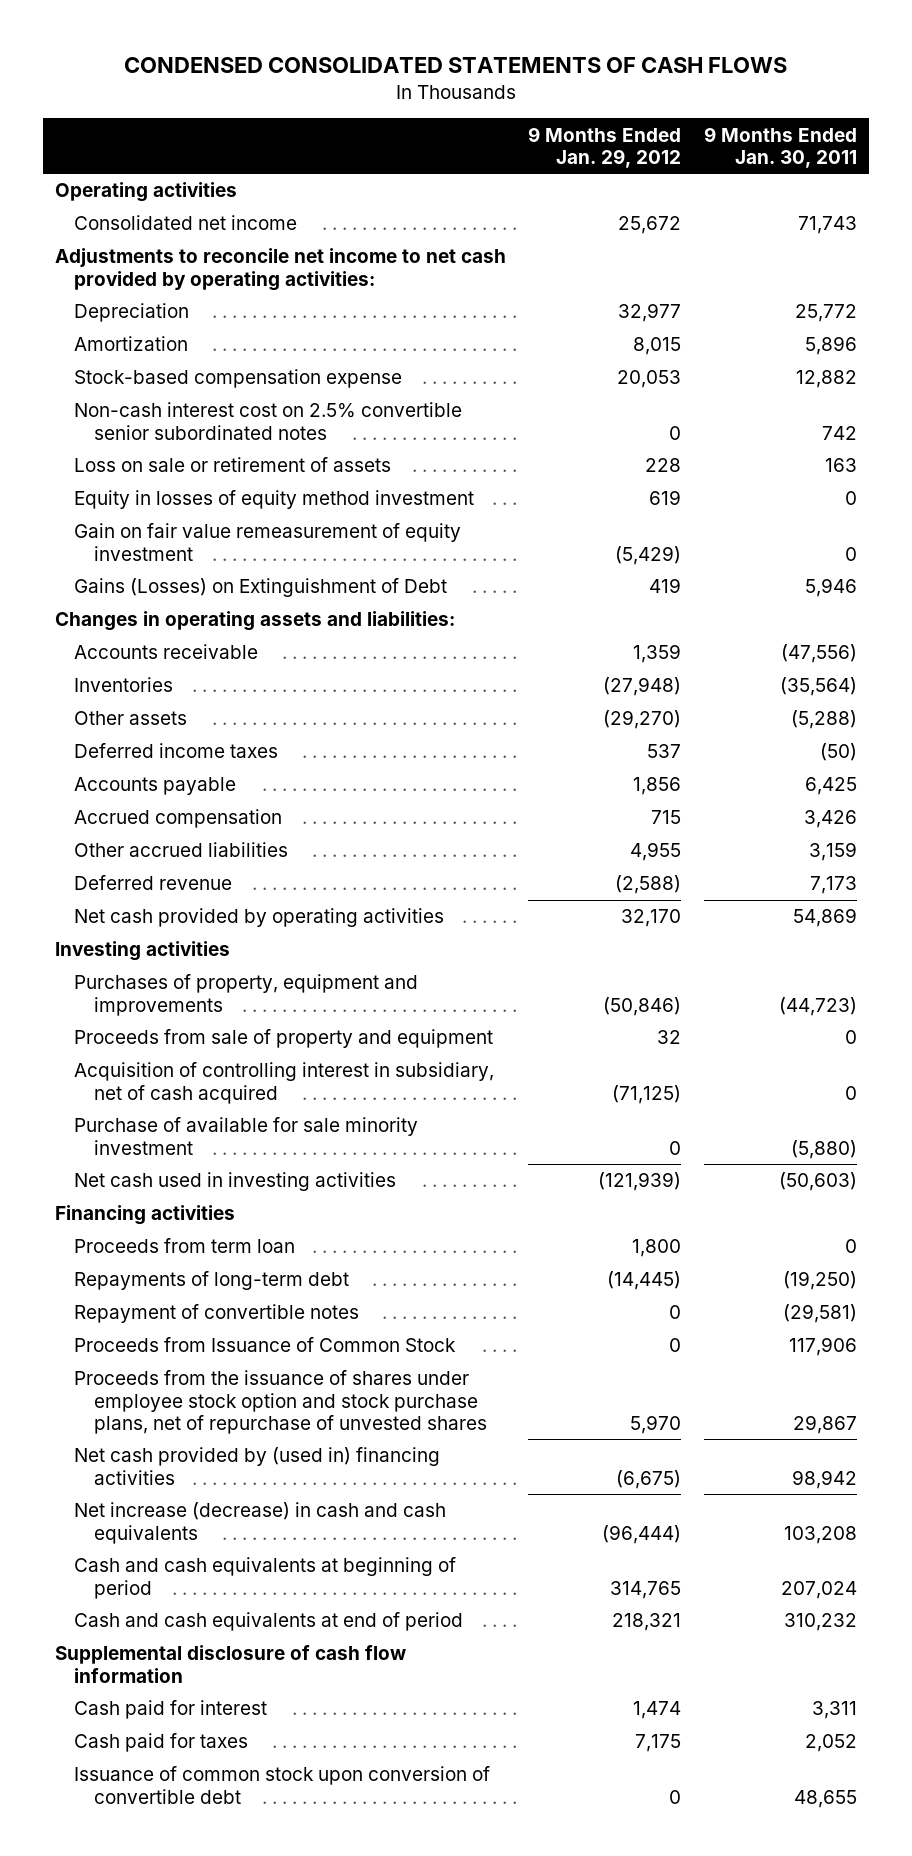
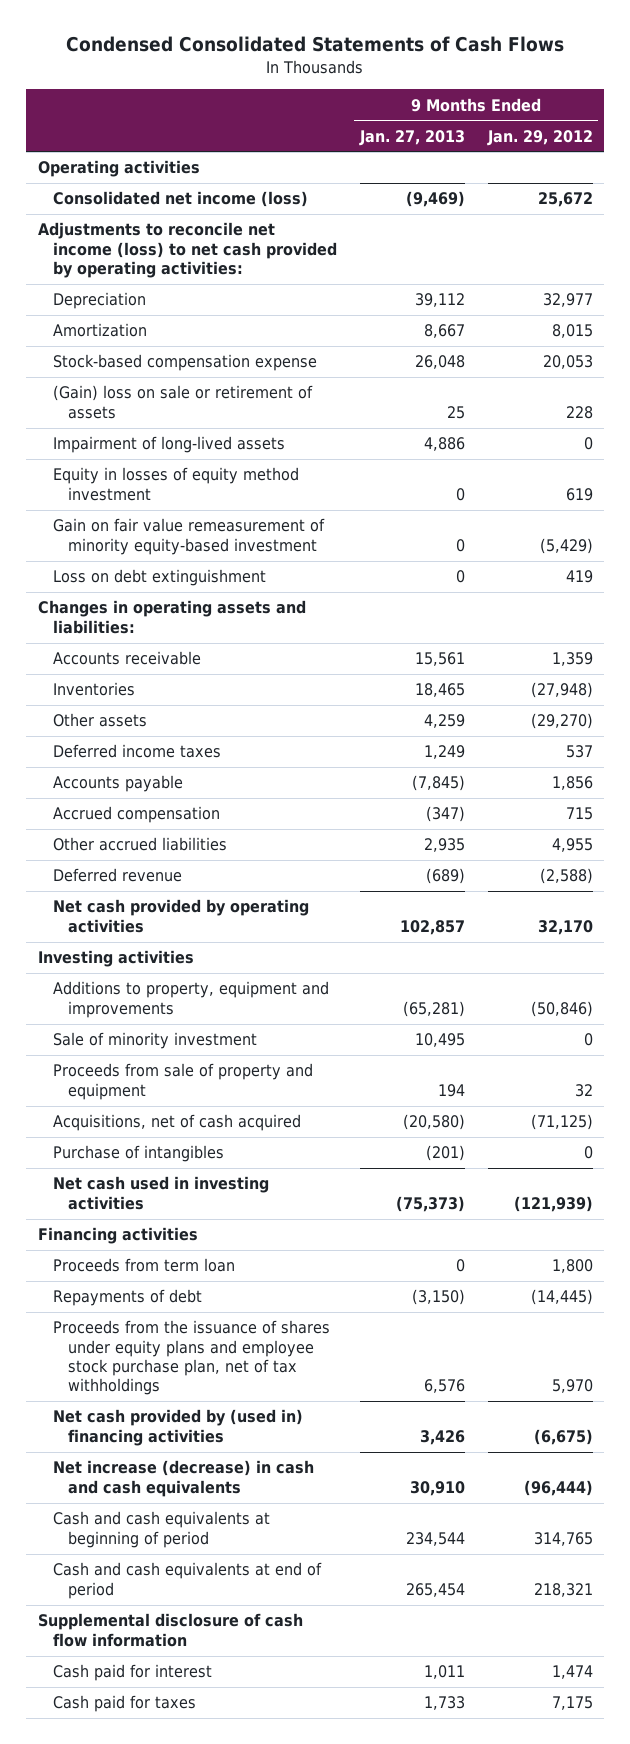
[123,57,787,74] CONDENSED CONSOLIDATED STATEMENTS OF CASH FLOWS -> [66,36,565,53] Condensed Consolidated Statements of Cash Flows
[704,126,858,169] 9 Months Ended Jan. 30, 2011 -> none
none -> [358,129,465,146] Jan. 27, 2013
[74,215,298,231] Consolidated net income -> [52,191,308,208] Consolidated net income (loss)
[54,248,506,291] Adjustments to reconcile net income to net cash provided by operating activities: -> [37,222,337,279] Adjustments to reconcile net income (loss) to net cash provided by operating activities:
[74,402,463,440] Non-cash interest cost on 2.5% convertible senior subordinated notes -> none
[74,457,392,473] Loss on sale or retirement of assets -> [52,385,313,419] (Gain) loss on sale or retirement of assets
none -> [52,436,285,454] Impairment of long-lived assets
[74,523,462,561] Gain on fair value remeasurement of equity investment -> [52,518,325,555] Gain on fair value remeasurement of minority equity-based investment
[74,578,448,598] Gains (Losses) on Extinguishment of Debt -> [52,569,266,587] Loss on debt extinguishment
[74,974,419,1016] Purchases of property, equipment and improvements -> [52,981,329,1018] Additions to property, equipment and improvements
none -> [52,1032,257,1050] Sale of minority investment
[74,1117,419,1155] Purchase of available for sale minority investment -> none
[74,1062,495,1104] Acquisition of controlling interest in subsidiary, net of cash acquired -> [52,1114,301,1132] Acquisitions, net of cash acquired
none -> [52,1145,224,1163] Purchase of intangibles
[74,1304,360,1324] Repayment of convertible notes -> none
[74,1337,457,1353] Proceeds from Issuance of Common Stock -> none
[74,1271,350,1291] Repayments of long-term debt -> [52,1289,202,1307] Repayments of debt
[74,1370,487,1435] Proceeds from the issuance of shares under employee stock option and stock purchase plans, net of repurchase of unvested shares -> [52,1320,330,1396] Proceeds from the issuance of shares under equity plans and employee stock purchase plan, net of tax withholdings
[74,1766,491,1804] Issuance of common stock upon conversion of convertible debt -> none

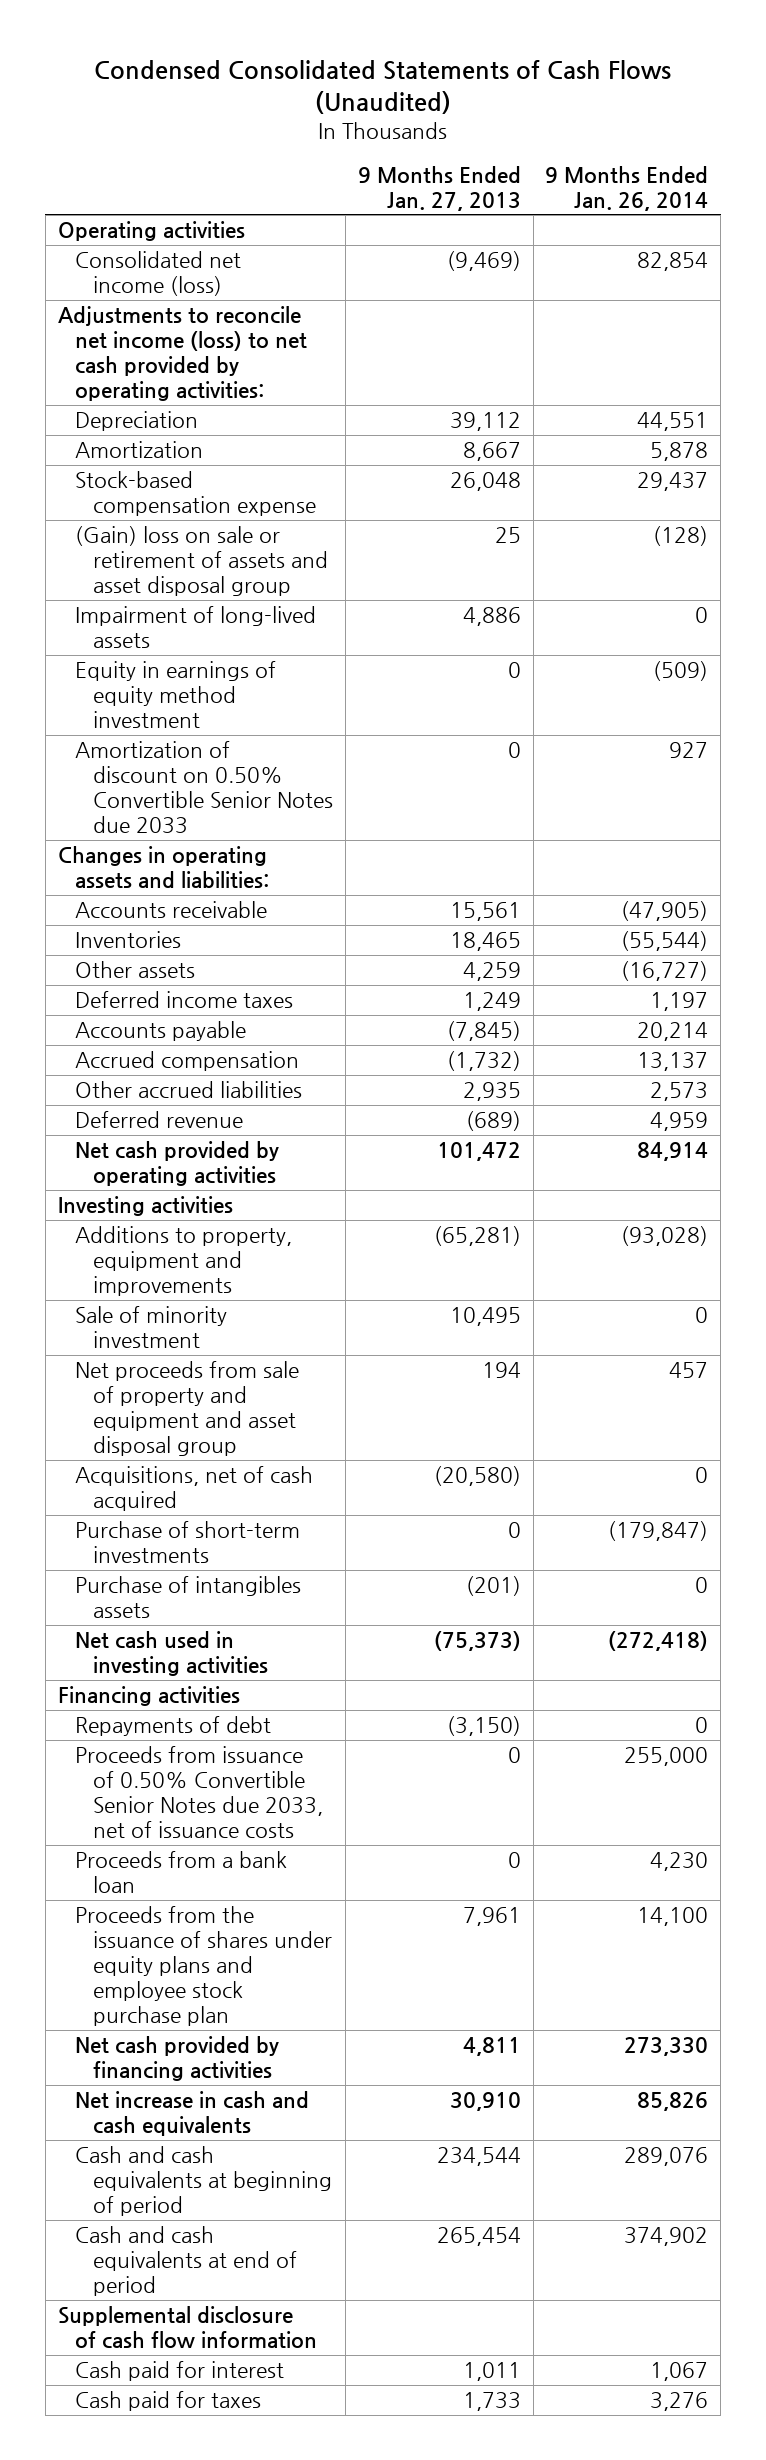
[66,36,565,53] Condensed Consolidated Statements of Cash Flows -> [93,59,671,115] Condensed Consolidated Statements of Cash Flows (Unaudited)
[486,129,593,146] Jan. 29, 2012 -> none
none -> [545,165,709,211] 9 Months Ended Jan. 26, 2014
[52,385,313,419] (Gain) loss on sale or retirement of assets -> [75,526,329,597] (Gain) loss on sale or retirement of assets and asset disposal group
[52,518,325,555] Gain on fair value remeasurement of minority equity-based investment -> none
[52,569,266,587] Loss on debt extinguishment -> none
[52,467,299,501] Equity in losses of equity method investment -> [75,661,277,729] Equity in earnings of equity method investment
none -> [75,741,334,834] Amortization of discount on 0.50% Convertible Senior Notes due 2033
[425,806,465,823] (347) -> [446,1051,521,1072] (1,732)
[399,919,465,935] 102,857 -> [436,1142,521,1162] 101,472
[52,1063,313,1100] Proceeds from sale of property and equipment -> [75,1361,300,1456] Net proceeds from sale of property and equipment and asset disposal group
none -> [75,1521,301,1564] Purchase of short-term investments
[52,1145,224,1163] Purchase of intangibles -> [75,1576,302,1619] Purchase of intangibles assets
[52,1258,235,1273] Proceeds from term loan -> none
none -> [75,1746,324,1838] Proceeds from issuance of 0.50% Convertible Senior Notes due 2033, net of issuance costs
none -> [75,1851,288,1894] Proceeds from a bank loan
[52,1320,330,1396] Proceeds from the issuance of shares under equity plans and employee stock purchase plan, net of tax withholdings -> [75,1906,333,2026] Proceeds from the issuance of shares under equity plans and employee stock purchase plan
[423,1379,465,1394] 6,576 -> [462,1907,521,1927] 7,961
[52,1409,303,1446] Net cash provided by (used in) financing activities -> [75,2036,280,2082] Net cash provided by financing activities
[419,1429,465,1445] 3,426 -> [462,2037,521,2057] 4,811
[52,1460,314,1497] Net increase (decrease) in cash and cash equivalents -> [75,2091,310,2137] Net increase in cash and cash equivalents

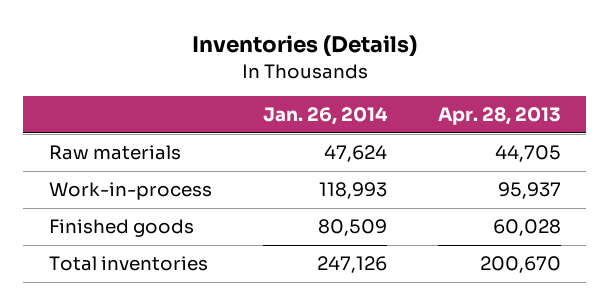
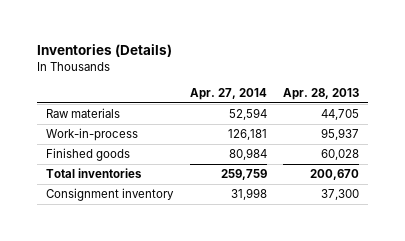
[262,107,388,126] Jan. 26, 2014 -> none
none -> [189,87,267,100] Apr. 27, 2014
none -> [45,188,174,202] Consignment inventory

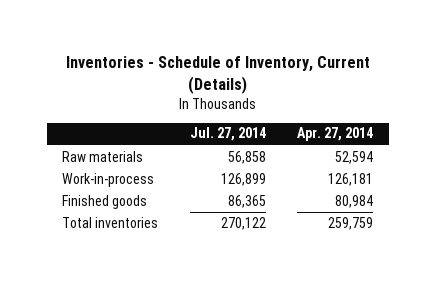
[37,44,173,58] Inventories (Details) -> [65,56,370,94] Inventories - Schedule of Inventory, Current (Details)
[283,87,360,100] Apr. 28, 2013 -> none
none -> [189,127,266,142] Jul. 27, 2014
[45,188,174,202] Consignment inventory -> none

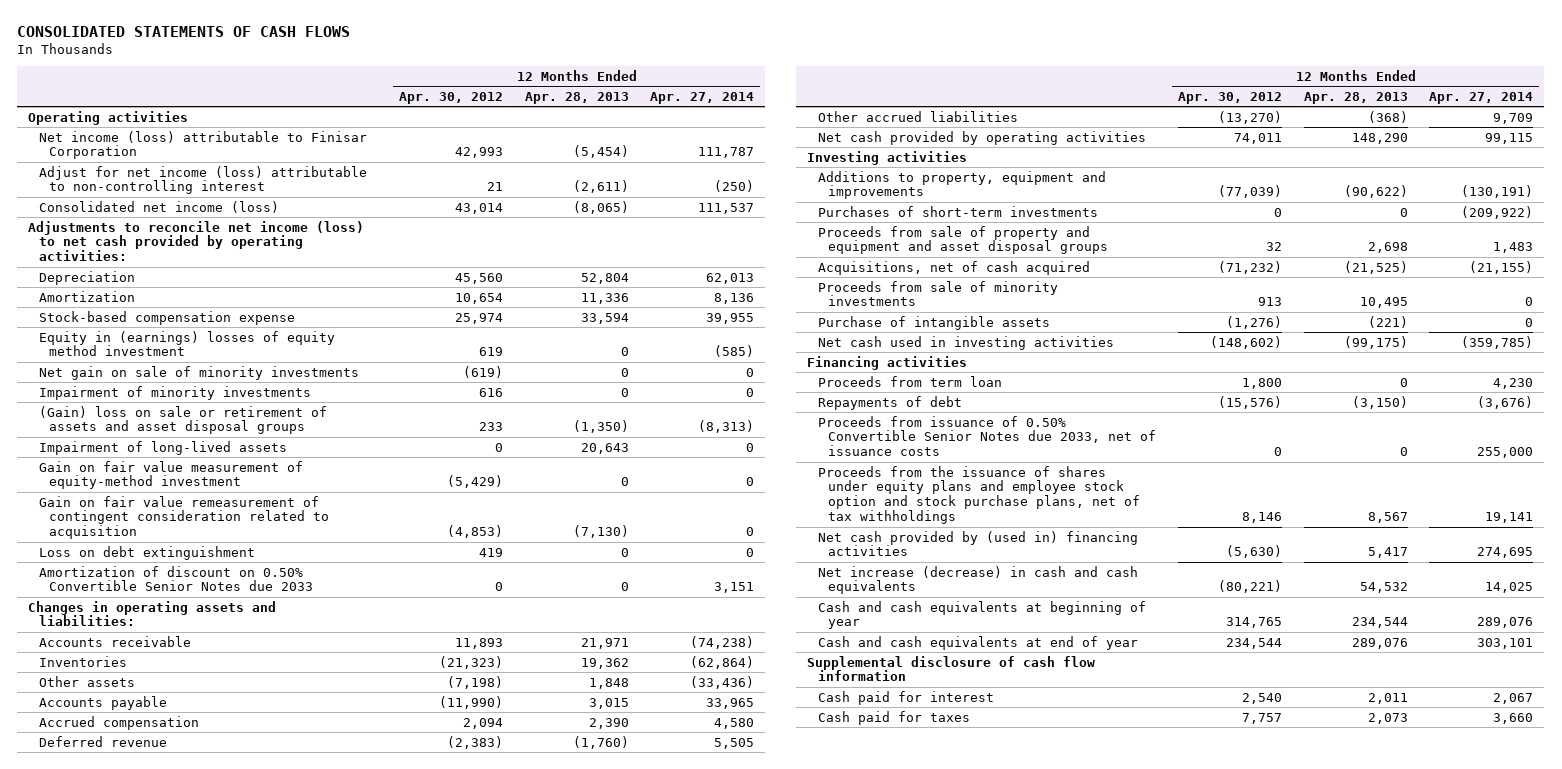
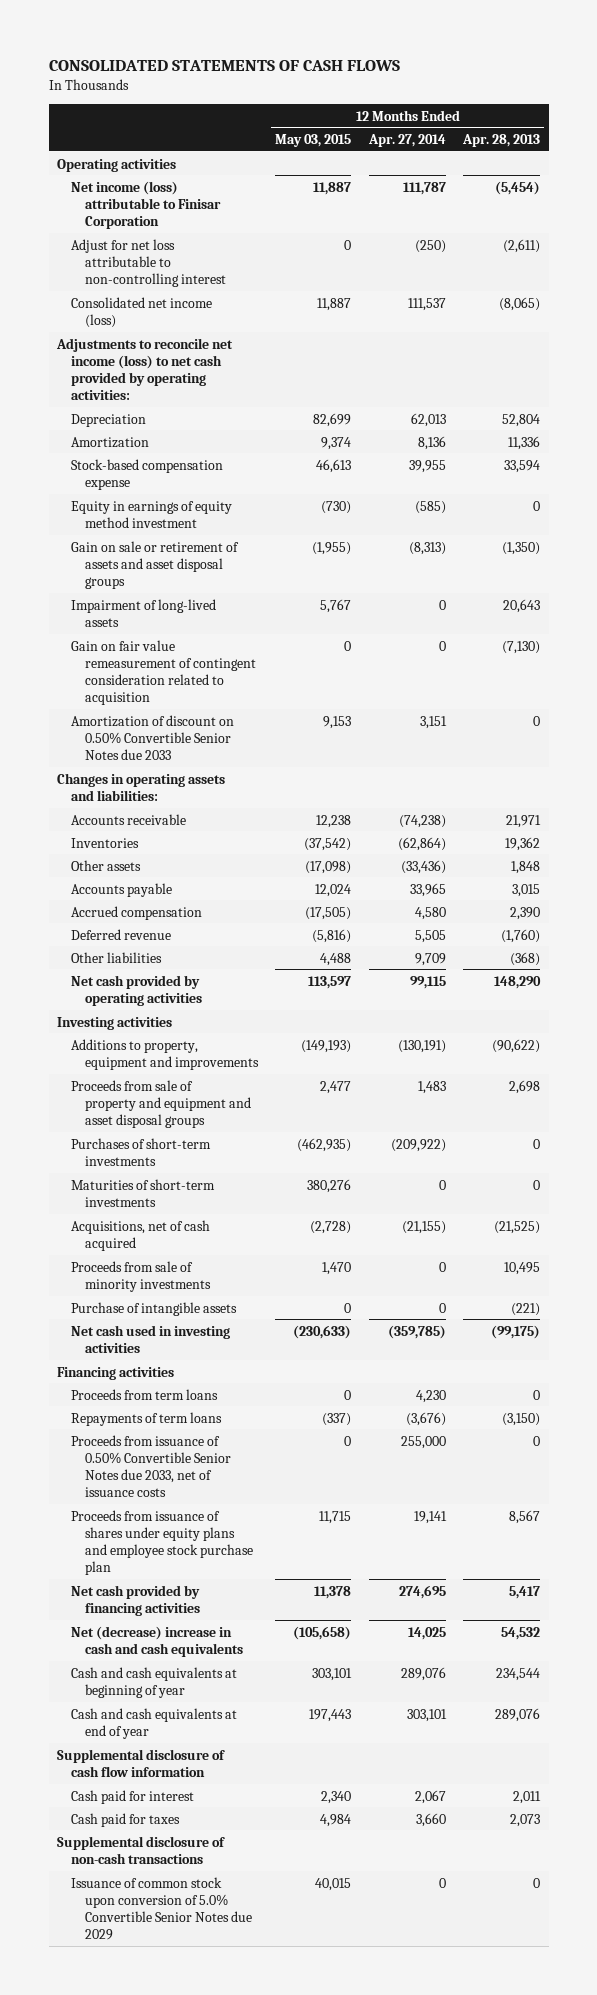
[398,91,503,104] Apr. 30, 2012 -> none
none -> [275,134,352,148] May 03, 2015
[38,165,367,195] Adjust for net income (loss) attributable to non-controlling interest -> [71,238,226,288] Adjust for net loss attributable to non-controlling interest
[38,365,359,380] Net gain on sale of minority investments -> none
[38,385,311,400] Impairment of minority investments -> none
[38,330,335,357] Equity in (earnings) losses of equity method investment -> [71,500,233,528] Equity in earnings of equity method investment
[38,405,327,435] (Gain) loss on sale or retirement of assets and asset disposal groups -> [71,540,240,590] Gain on sale or retirement of assets and asset disposal groups
[38,460,303,490] Gain on fair value measurement of equity-method investment -> none
[38,545,255,560] Loss on debt extinguishment -> none
[817,110,1018,122] Other accrued liabilities -> [71,951,163,963] Other liabilities
[817,205,1098,217] Purchases of short-term investments -> [71,1137,212,1166] Purchases of short-term investments
none -> [71,1178,216,1207] Maturities of short-term investments
[817,375,1002,387] Proceeds from term loan -> [71,1388,219,1400] Proceeds from term loans
[817,395,962,410] Repayments of debt -> [71,1411,223,1426] Repayments of term loans
[817,465,1140,525] Proceeds from the issuance of shares under equity plans and employee stock option and stock purchase plans, net of tax withholdings -> [71,1509,253,1576] Proceeds from issuance of shares under equity plans and employee stock purchase plan
[817,530,1138,557] Net cash provided by (used in) financing activities -> [71,1584,201,1616] Net cash provided by financing activities
[817,565,1138,595] Net increase (decrease) in cash and cash equivalents -> [71,1625,243,1657] Net (decrease) increase in cash and cash equivalents
none -> [57,1835,226,1864] Supplemental disclosure of non-cash transactions
none -> [71,1876,252,1941] Issuance of common stock upon conversion of 5.0% Convertible Senior Notes due 2029

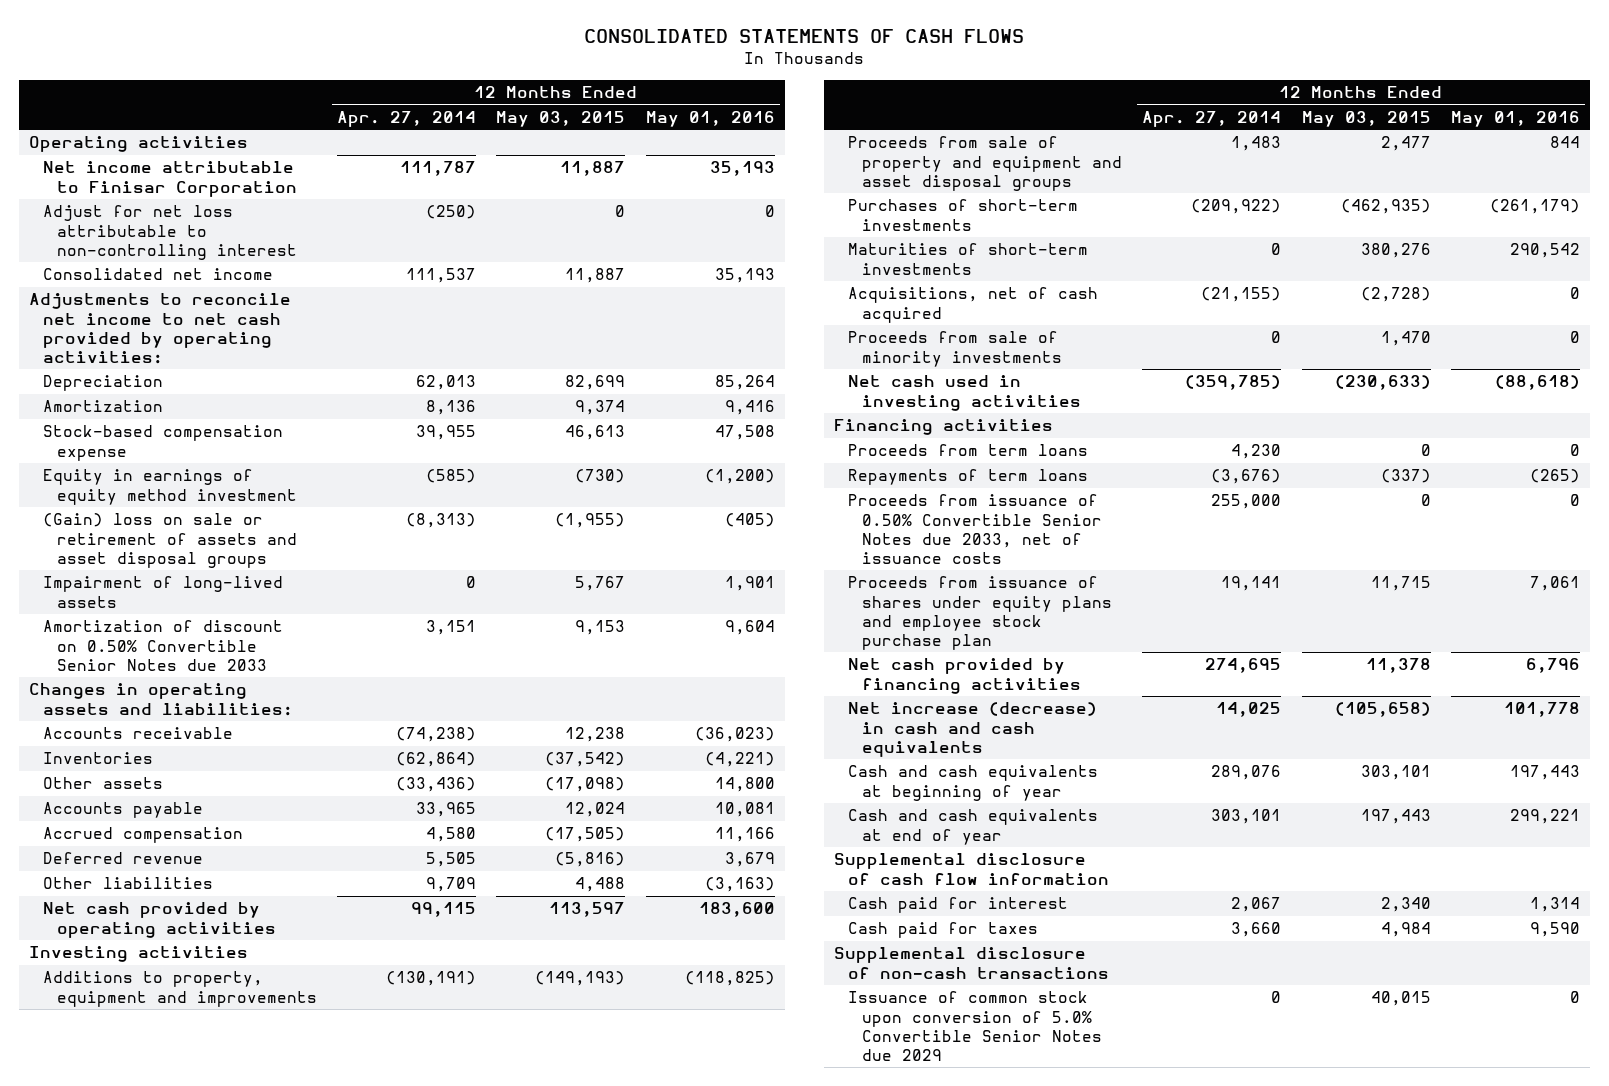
[461,134,540,148] Apr. 28, 2013 -> none
none -> [645,110,775,127] May 01, 2016
[71,180,221,230] Net income (loss) attributable to Finisar Corporation -> [42,161,297,197] Net income attributable to Finisar Corporation
[71,296,213,328] Consolidated net income (loss) -> [42,268,273,281] Consolidated net income
[56,337,234,401] Adjustments to reconcile net income (loss) to net cash provided by operating activities: -> [28,293,291,364] Adjustments to reconcile net income to net cash provided by operating activities:
[71,540,240,590] Gain on sale or retirement of assets and asset disposal groups -> [42,513,297,568] (Gain) loss on sale or retirement of assets and asset disposal groups
[71,639,256,706] Gain on fair value remeasurement of contingent consideration related to acquisition -> none
[71,1301,238,1316] Purchase of intangible assets -> none
[71,1625,243,1657] Net (decrease) increase in cash and cash equivalents -> [848,702,1098,757] Net increase (decrease) in cash and cash equivalents

